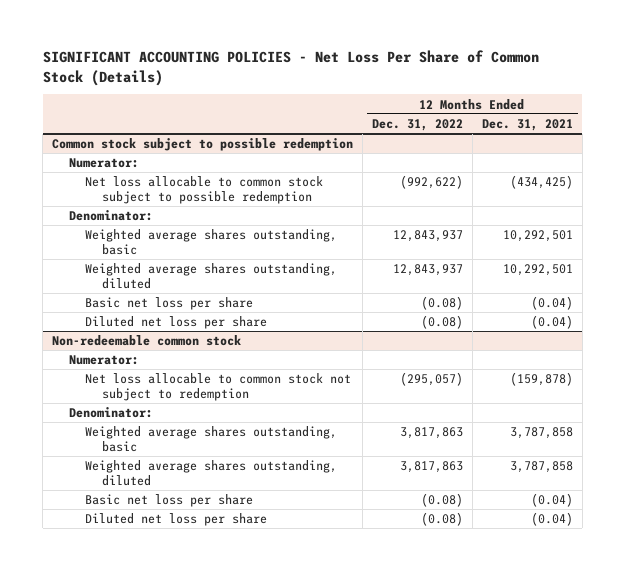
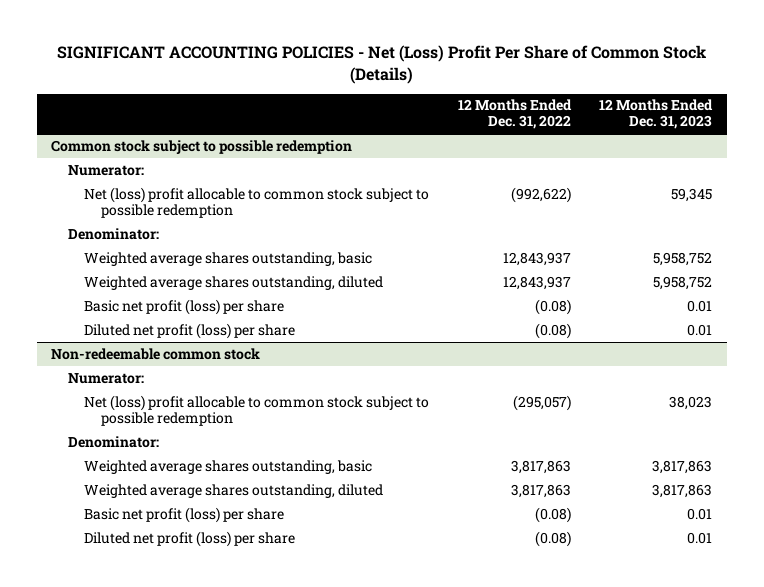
[42,50,539,86] SIGNIFICANT ACCOUNTING POLICIES - Net Loss Per Share of Common Stock (Details) -> [56,45,706,84] SIGNIFICANT ACCOUNTING POLICIES - Net (Loss) Profit Per Share of Common Stock (Details)
[481,119,573,132] Dec. 31, 2021 -> none
none -> [599,99,714,130] 12 Months Ended Dec. 31, 2023
[85,176,324,204] Net loss allocable to common stock subject to possible redemption -> [84,186,430,218] Net (loss) profit allocable to common stock subject to possible redemption
[85,297,254,311] Basic net loss per share -> [84,298,285,315] Basic net profit (loss) per share
[85,316,268,330] Diluted net loss per share -> [84,322,296,339] Diluted net profit (loss) per share
[85,373,352,401] Net loss allocable to common stock not subject to redemption -> [84,394,430,426] Net (loss) profit allocable to common stock subject to possible redemption
[85,494,254,508] Basic net loss per share -> [84,506,285,523] Basic net profit (loss) per share
[85,513,268,527] Diluted net loss per share -> [84,530,296,547] Diluted net profit (loss) per share

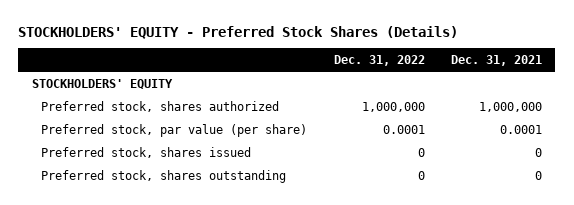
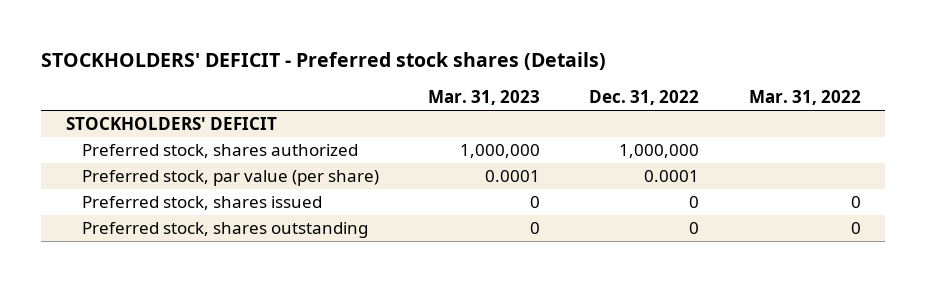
[18,25,459,39] STOCKHOLDERS' EQUITY - Preferred Stock Shares (Details) -> [41,52,607,71] STOCKHOLDERS' DEFICIT - Preferred stock shares (Details)
[451,54,543,66] Dec. 31, 2021 -> none
none -> [428,90,541,106] Mar. 31, 2023
none -> [748,90,861,106] Mar. 31, 2022
[31,78,173,89] STOCKHOLDERS' EQUITY -> [65,116,277,130] STOCKHOLDERS' DEFICIT

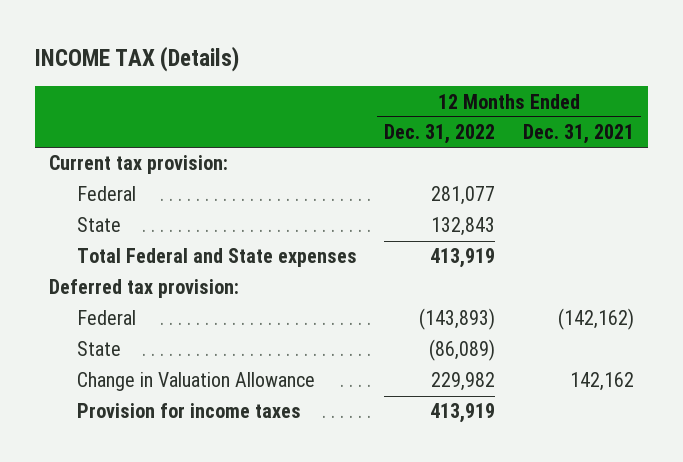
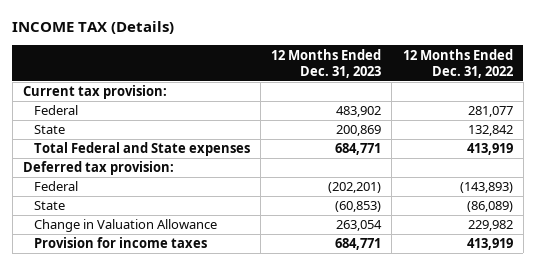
[522,124,634,145] Dec. 31, 2021 -> none
none -> [271,48,382,78] 12 Months Ended Dec. 31, 2023
[431,217,496,237] 132,843 -> [467,125,513,137] 132,842

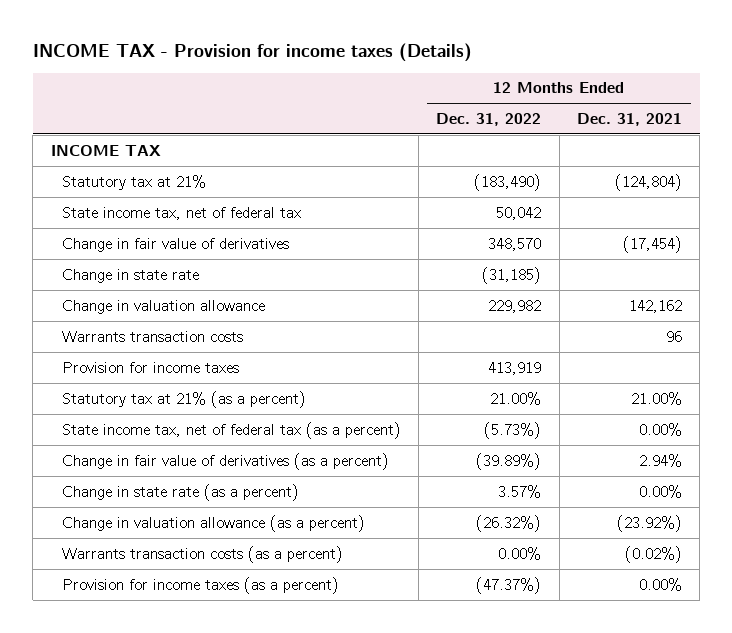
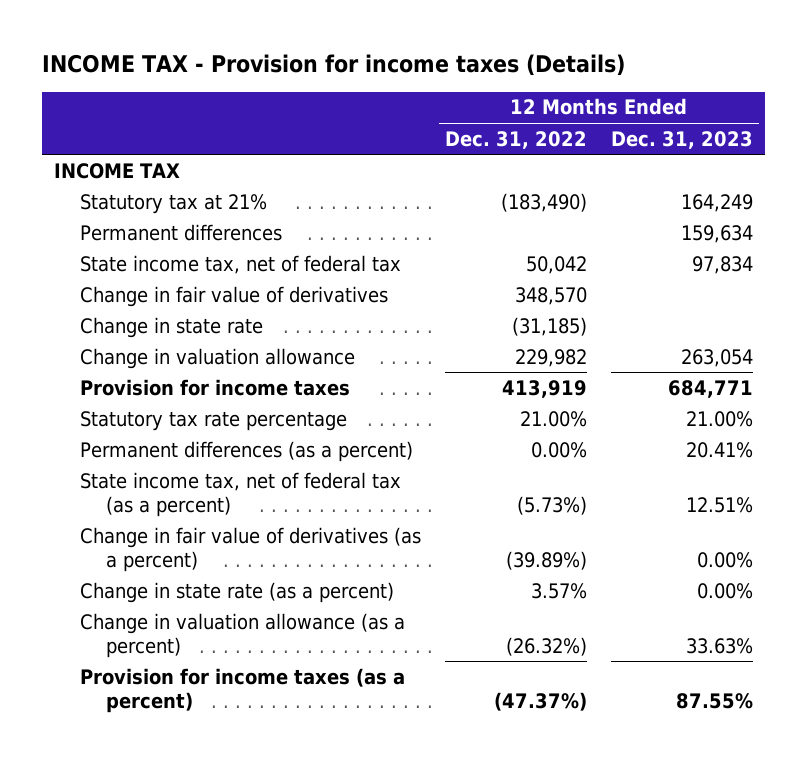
[576,112,682,126] Dec. 31, 2021 -> none
none -> [610,130,753,149] Dec. 31, 2023
none -> [79,223,282,241] Permanent differences
[61,330,243,342] Warrants transaction costs -> none
[61,390,306,408] Statutory tax at 21% (as a percent) -> [79,410,347,431] Statutory tax rate percentage
none -> [79,440,413,462] Permanent differences (as a percent)
[61,545,343,563] Warrants transaction costs (as a percent) -> none

